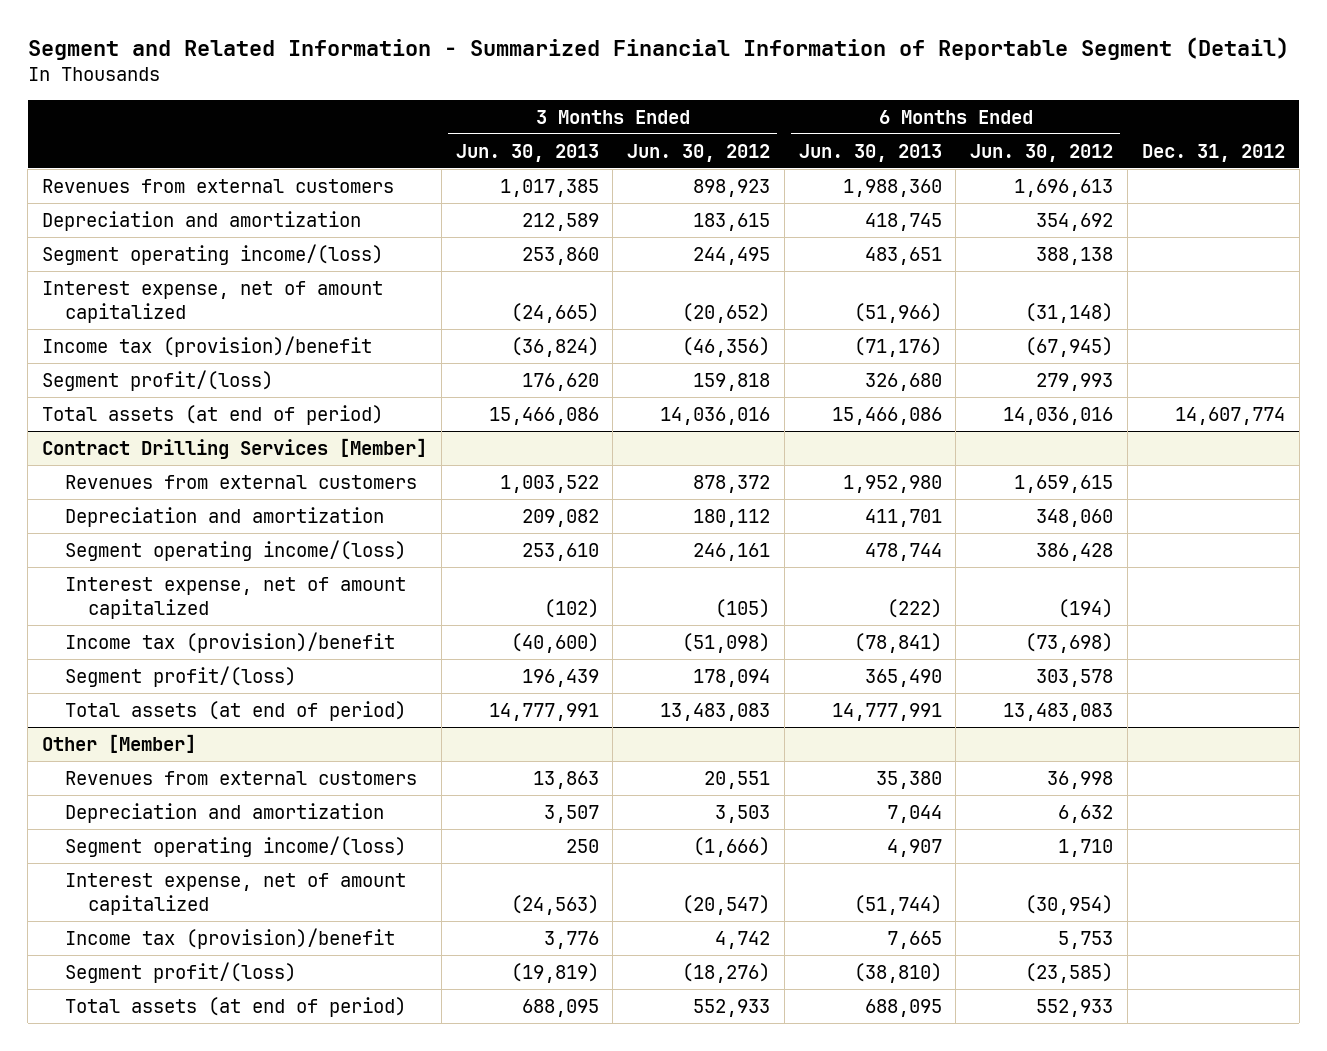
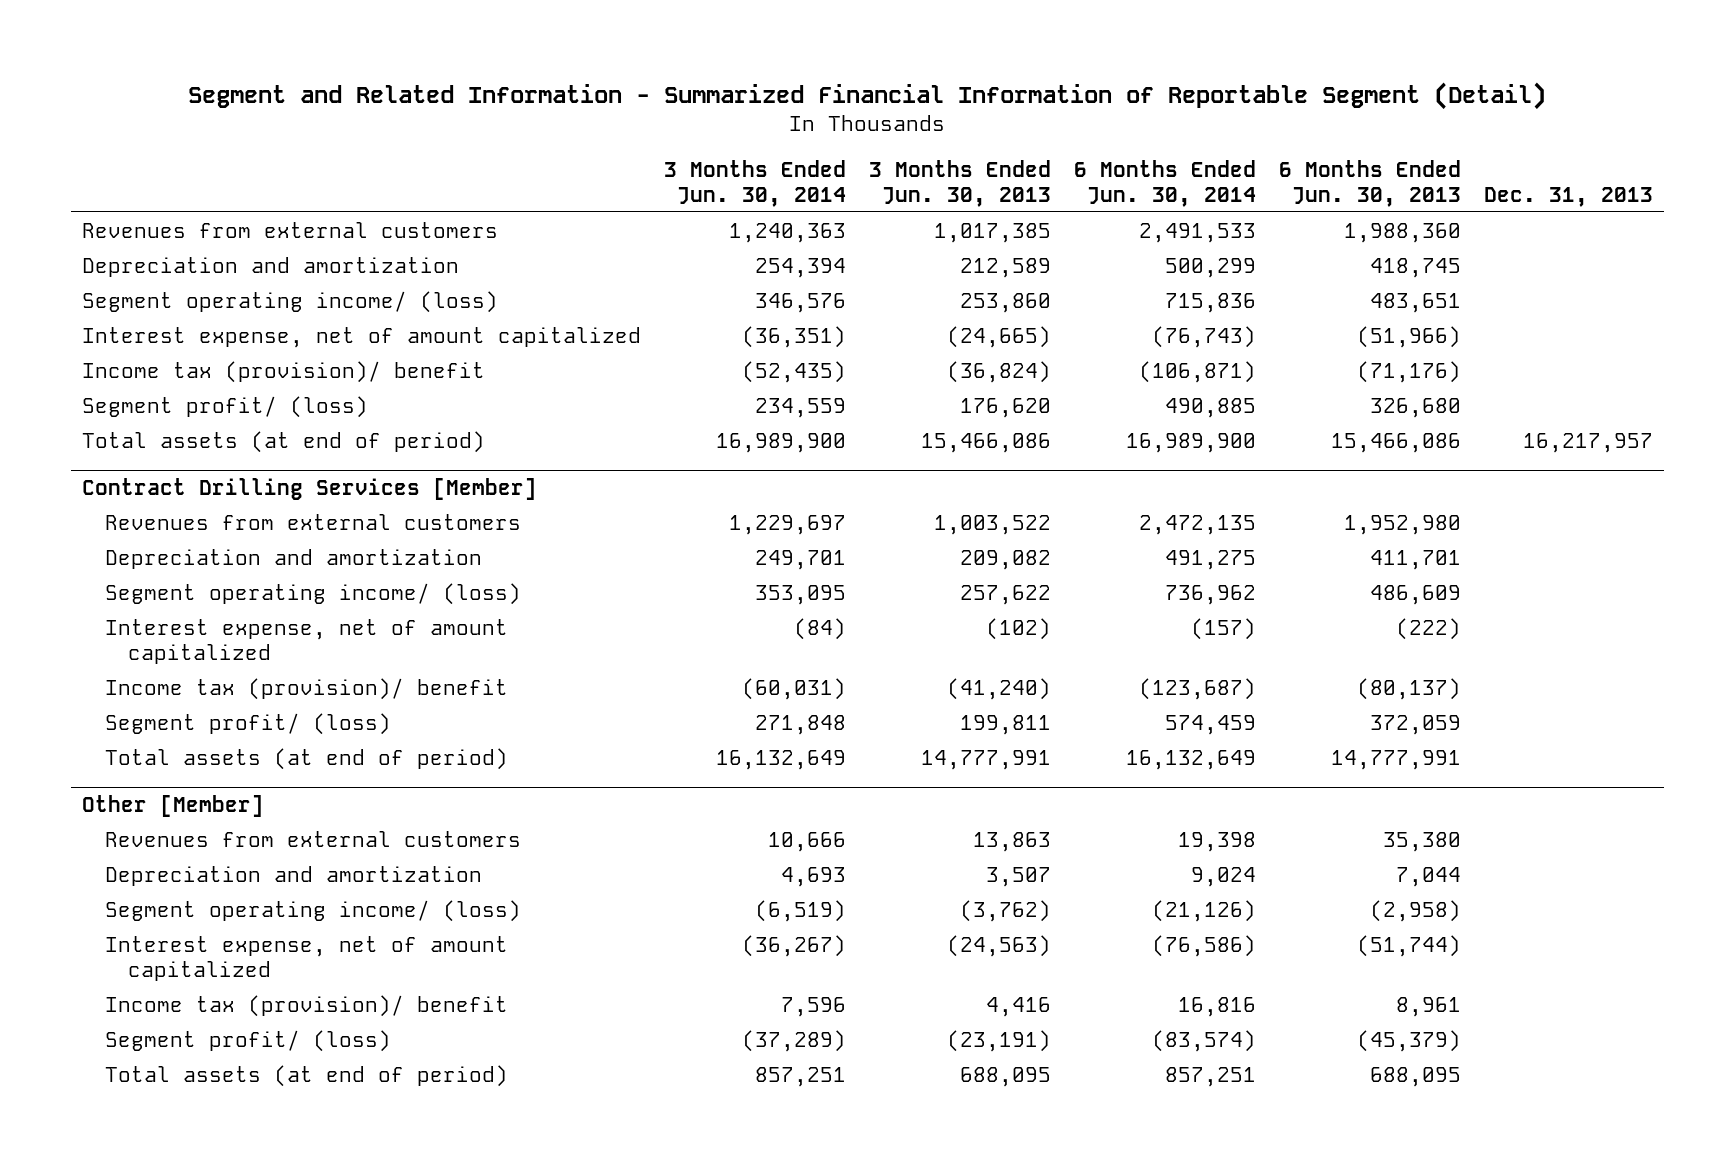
[627,143,771,162] Jun. 30, 2012 -> none
[970,143,1114,162] Jun. 30, 2012 -> none
[1141,143,1285,162] Dec. 31, 2012 -> none
none -> [664,159,847,207] 3 Months Ended Jun. 30, 2014
none -> [1073,159,1256,207] 6 Months Ended Jun. 30, 2014
none -> [1483,186,1653,207] Dec. 31, 2013
[41,243,383,265] Segment operating income/(loss) -> [82,290,499,313] Segment operating income/ (loss)
[41,335,372,357] Income tax (provision)/benefit -> [82,360,486,383] Income tax (provision)/ benefit
[41,369,273,391] Segment profit/(loss) -> [82,395,369,418] Segment profit/ (loss)
[64,539,406,561] Segment operating income/(loss) -> [104,582,521,605] Segment operating income/ (loss)
[521,542,599,561] 253,610 -> [960,584,1052,605] 257,622
[864,542,942,561] 478,744 -> [1369,584,1461,605] 486,609
[64,631,395,653] Income tax (provision)/benefit -> [104,677,508,700] Income tax (provision)/ benefit
[510,632,599,653] (40,600) -> [947,677,1052,700] (41,240)
[853,632,942,653] (78,841) -> [1356,677,1461,700] (80,137)
[64,665,296,687] Segment profit/(loss) -> [104,712,391,735] Segment profit/ (loss)
[521,668,599,687] 196,439 -> [960,714,1052,735] 199,811
[864,668,942,687] 365,490 -> [1369,714,1461,735] 372,059
[64,835,406,857] Segment operating income/(loss) -> [104,899,521,922] Segment operating income/ (loss)
[565,838,599,853] 250 -> [960,899,1052,922] (3,762)
[886,838,942,857] 4,907 -> [1369,899,1461,922] (2,958)
[64,927,395,949] Income tax (provision)/benefit -> [104,994,508,1017] Income tax (provision)/ benefit
[543,930,599,949] 3,776 -> [986,996,1052,1017] 4,416
[886,930,942,949] 7,665 -> [1395,996,1461,1017] 8,961
[64,961,296,983] Segment profit/(loss) -> [104,1029,391,1052] Segment profit/ (loss)
[510,962,599,983] (19,819) -> [947,1029,1052,1052] (23,191)
[853,962,942,983] (38,810) -> [1356,1029,1461,1052] (45,379)

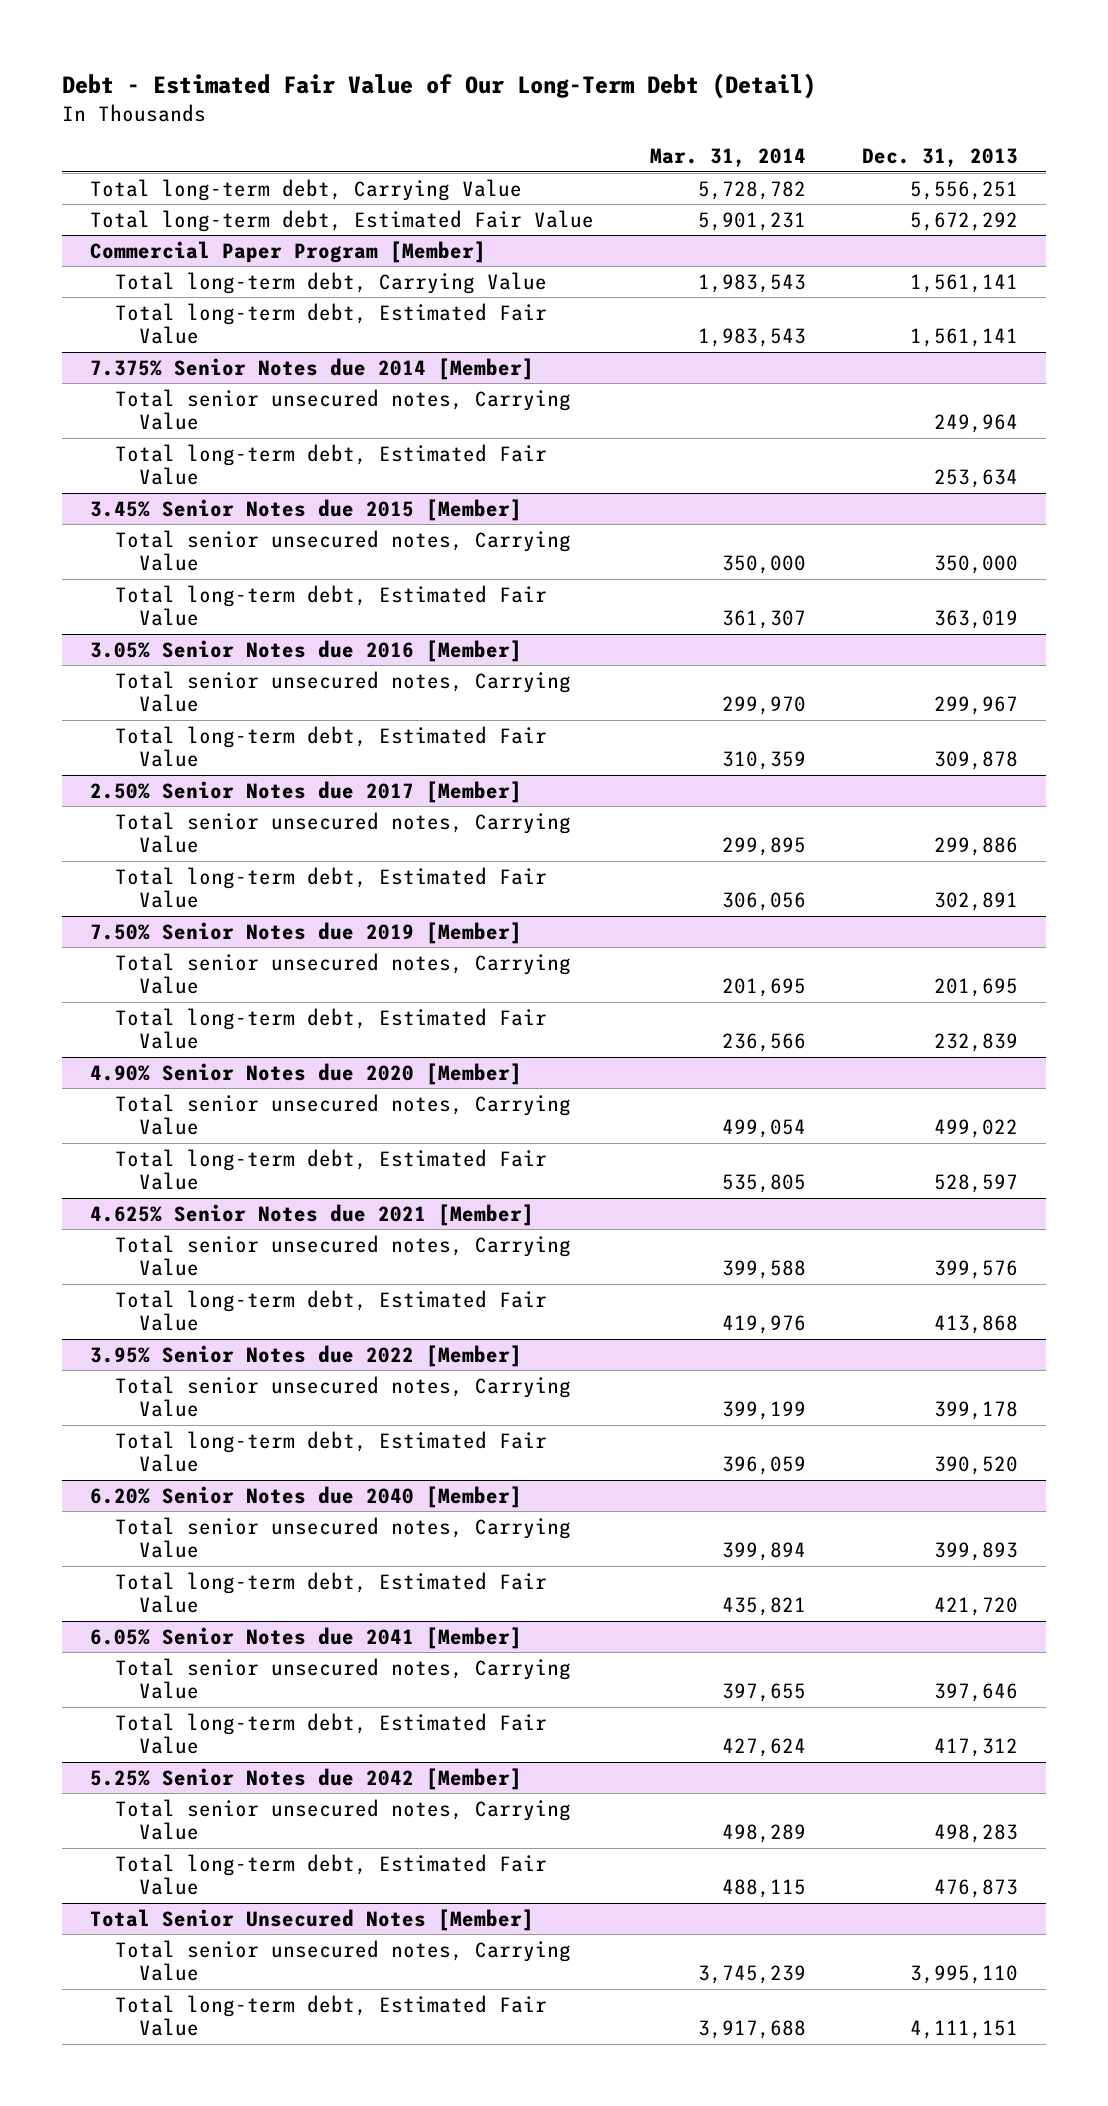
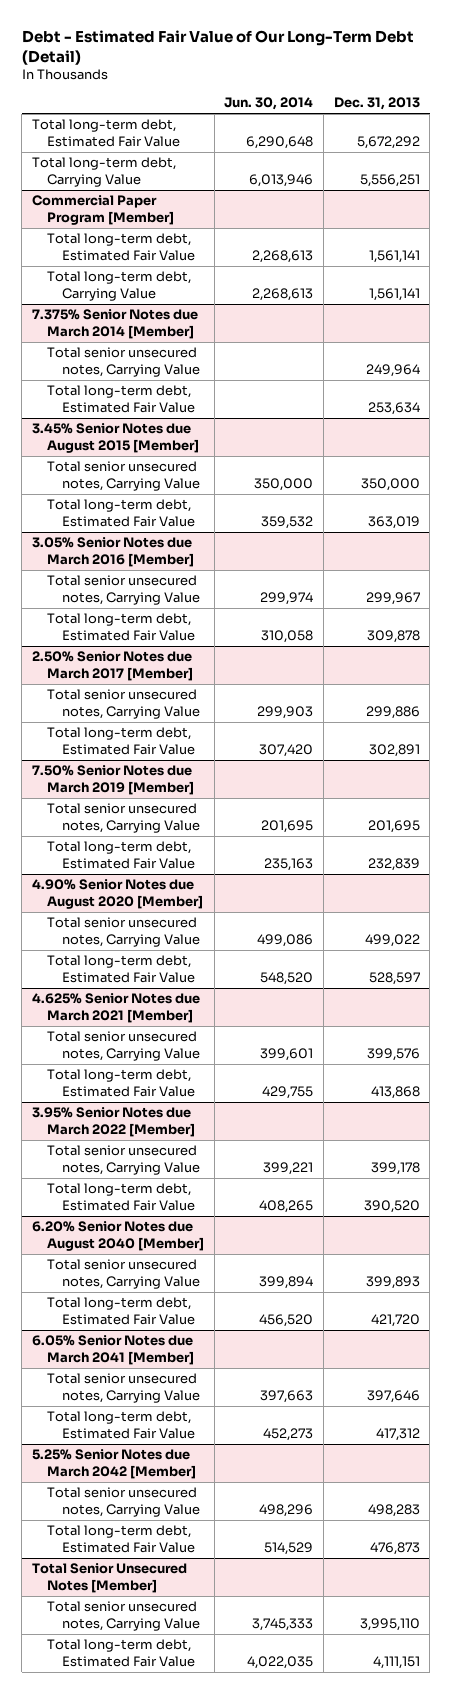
[649,148,806,168] Mar. 31, 2014 -> none
none -> [224,97,314,111] Jun. 30, 2014
[89,178,522,201] Total long-term debt, Carrying Value -> [31,157,176,187] Total long-term debt, Carrying Value
[114,271,547,294] Total long-term debt, Carrying Value -> [46,271,191,301] Total long-term debt, Carrying Value
[89,357,534,380] 7.375% Senior Notes due 2014 [Member] -> [31,309,198,339] 7.375% Senior Notes due March 2014 [Member]
[89,498,522,521] 3.45% Senior Notes due 2015 [Member] -> [31,423,199,453] 3.45% Senior Notes due August 2015 [Member]
[89,639,522,662] 3.05% Senior Notes due 2016 [Member] -> [31,537,194,567] 3.05% Senior Notes due March 2016 [Member]
[89,780,522,803] 2.50% Senior Notes due 2017 [Member] -> [31,651,193,681] 2.50% Senior Notes due March 2017 [Member]
[89,921,522,944] 7.50% Senior Notes due 2019 [Member] -> [31,765,194,795] 7.50% Senior Notes due March 2019 [Member]
[89,1062,522,1085] 4.90% Senior Notes due 2020 [Member] -> [31,879,203,909] 4.90% Senior Notes due August 2020 [Member]
[89,1203,534,1226] 4.625% Senior Notes due 2021 [Member] -> [31,993,200,1023] 4.625% Senior Notes due March 2021 [Member]
[89,1344,522,1367] 3.95% Senior Notes due 2022 [Member] -> [31,1107,195,1137] 3.95% Senior Notes due March 2022 [Member]
[89,1485,522,1508] 6.20% Senior Notes due 2040 [Member] -> [31,1221,204,1251] 6.20% Senior Notes due August 2040 [Member]
[89,1626,522,1649] 6.05% Senior Notes due 2041 [Member] -> [31,1335,194,1365] 6.05% Senior Notes due March 2041 [Member]
[89,1767,522,1790] 5.25% Senior Notes due 2042 [Member] -> [31,1449,196,1479] 5.25% Senior Notes due March 2042 [Member]

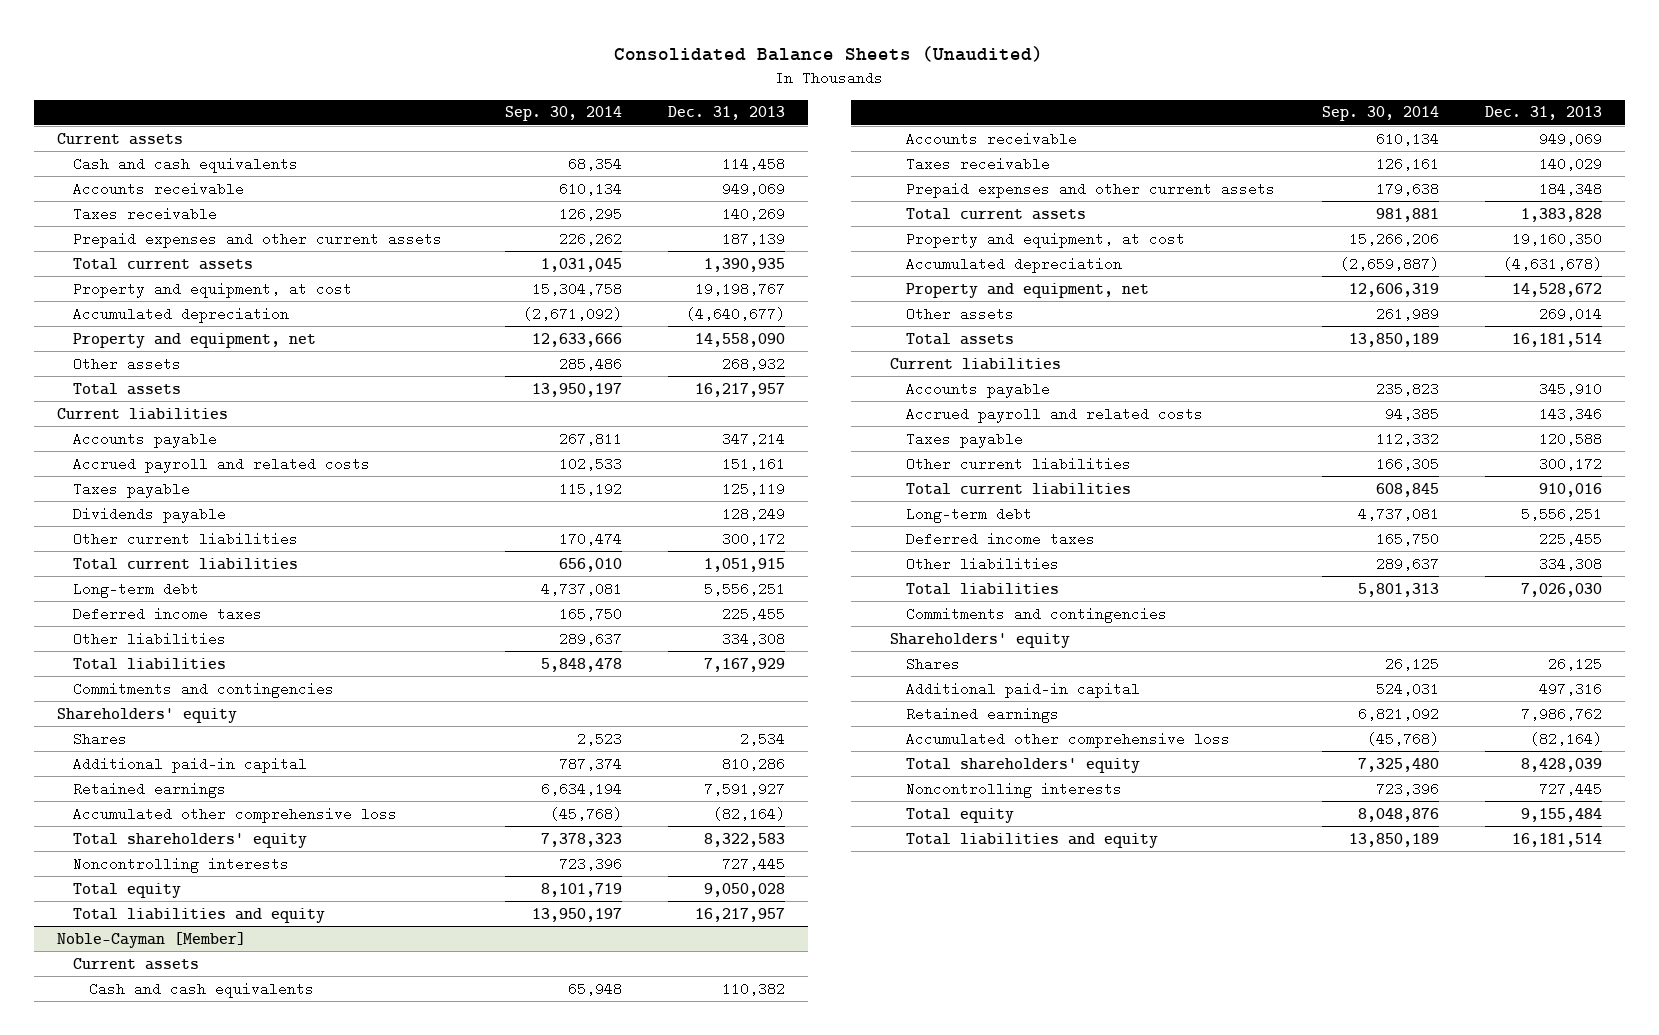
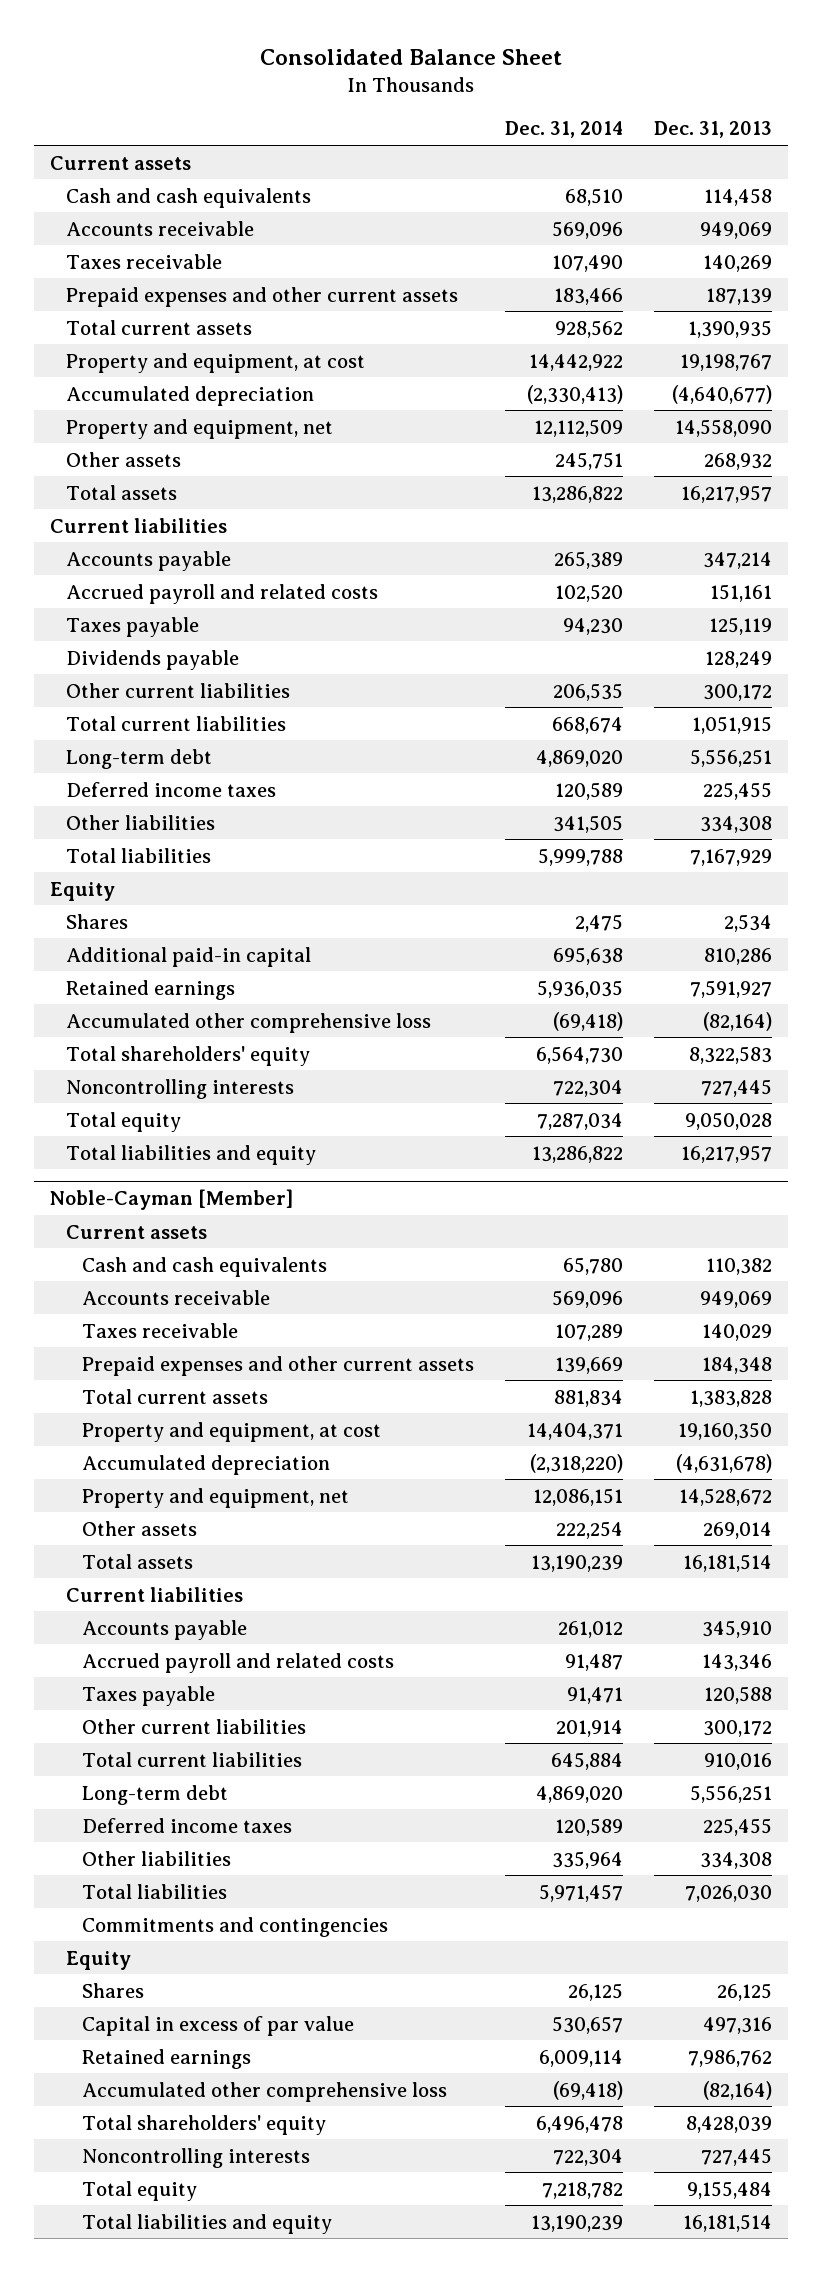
[614,45,1044,62] Consolidated Balance Sheets (Unaudited) -> [260,49,563,66] Consolidated Balance Sheet
[504,106,622,122] Sep. 30, 2014 -> none
none -> [505,121,624,139] Dec. 31, 2014
[73,681,335,698] Commitments and contingencies -> none
[56,707,237,723] Shareholders' equity -> [49,881,115,901] Equity
[890,632,1071,648] Shareholders' equity -> [66,1950,132,1970] Equity
[906,681,1141,698] Additional paid-in capital -> [82,2015,355,2036] Capital in excess of par value

